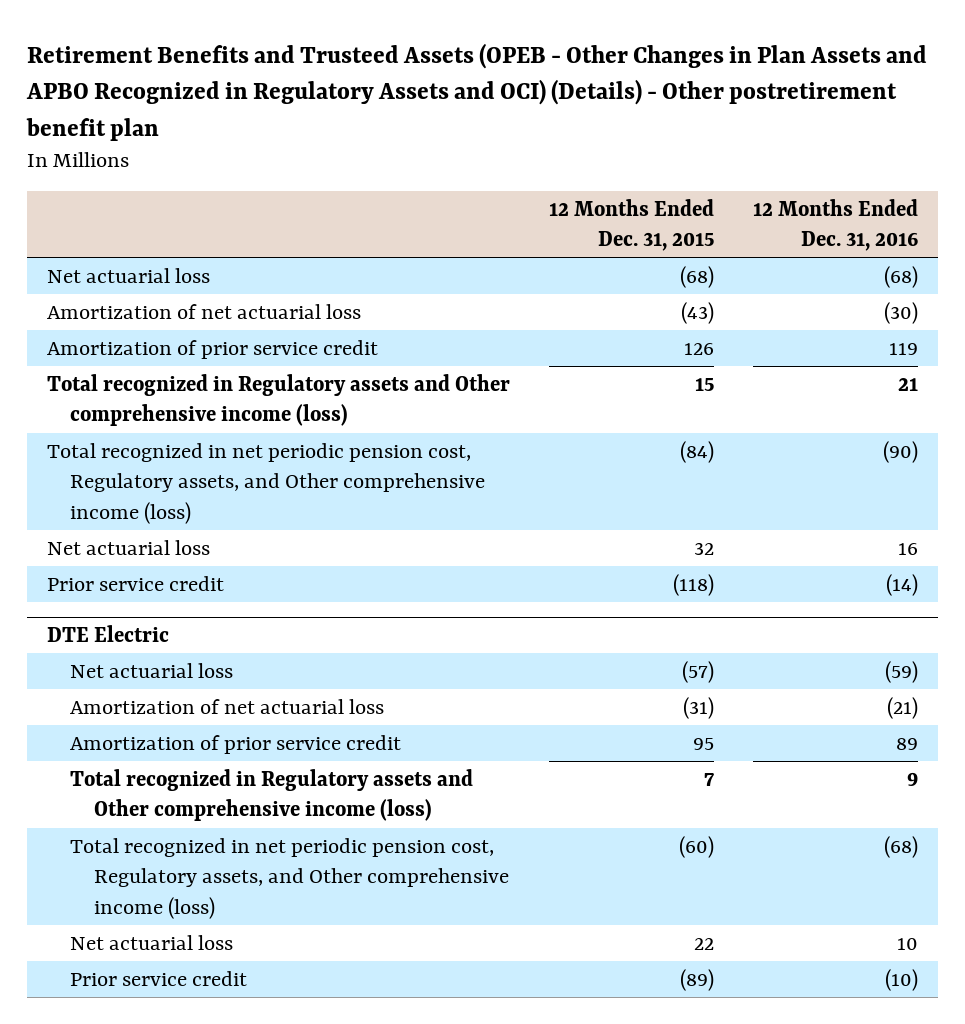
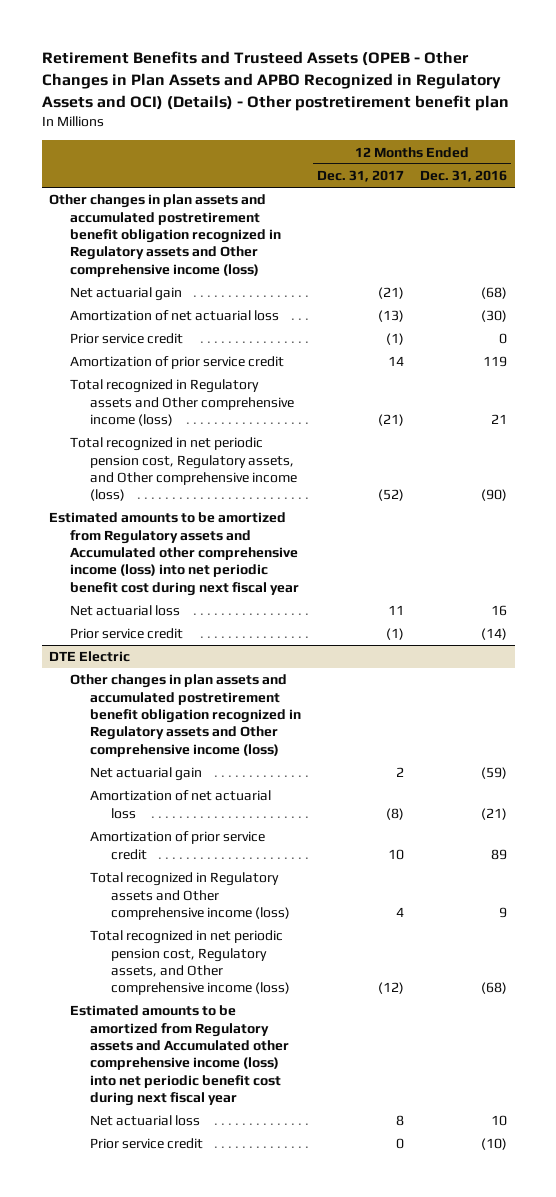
[548,198,714,251] 12 Months Ended Dec. 31, 2015 -> none
none -> [317,170,405,183] Dec. 31, 2017
none -> [49,194,281,277] Other changes in plan assets and accumulated postretirement benefit obligation recognized in Regulatory assets and Other comprehensive income (loss)
[46,267,210,283] Net actuarial loss -> [69,287,182,302] Net actuarial gain
none -> [69,333,183,345] Prior service credit
none -> [49,512,299,596] Estimated amounts to be amortized from Regulatory assets and Accumulated other comprehensive income (loss) into net periodic benefit cost during next fiscal year
none -> [69,674,302,757] Other changes in plan assets and accumulated postretirement benefit obligation recognized in Regulatory assets and Other comprehensive income (loss)
[70,662,234,678] Net actuarial loss -> [90,767,203,782] Net actuarial gain
none -> [69,1005,290,1106] Estimated amounts to be amortized from Regulatory assets and Accumulated other comprehensive income (loss) into net periodic benefit cost during next fiscal year

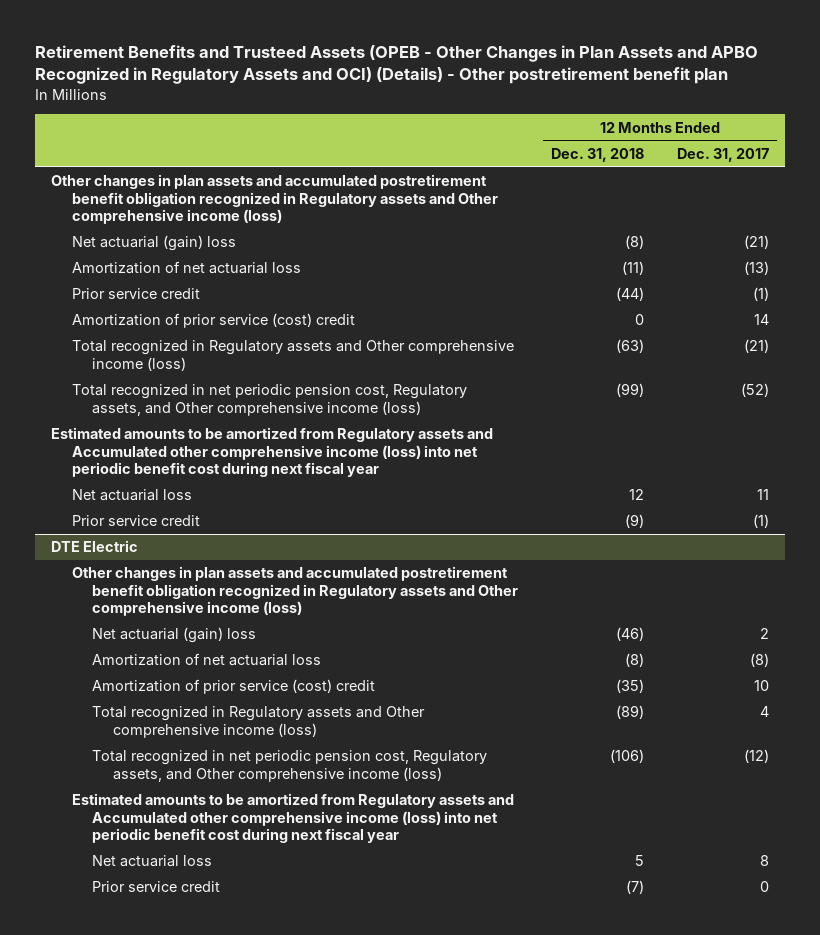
[419,170,507,183] Dec. 31, 2016 -> none
none -> [551,147,645,162] Dec. 31, 2018
[69,287,182,302] Net actuarial gain -> [71,235,236,252] Net actuarial (gain) loss
[69,356,284,370] Amortization of prior service credit -> [71,313,355,329] Amortization of prior service (cost) credit
[90,767,203,782] Net actuarial gain -> [92,627,257,644] Net actuarial (gain) loss
[90,831,266,860] Amortization of prior service credit -> [92,679,376,695] Amortization of prior service (cost) credit

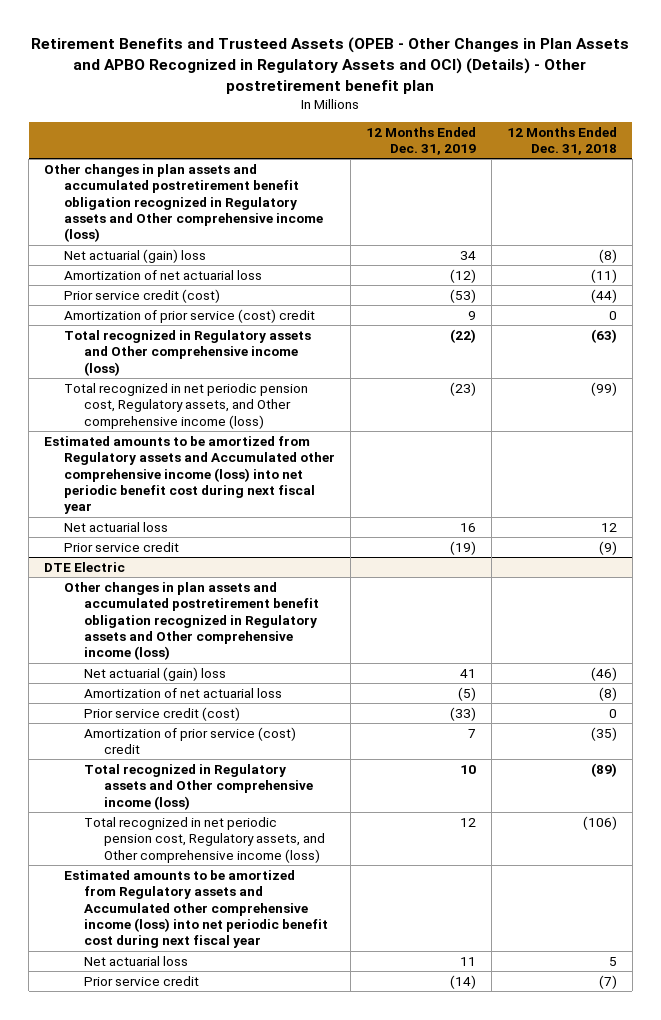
[677,147,770,162] Dec. 31, 2017 -> none
none -> [365,126,476,156] 12 Months Ended Dec. 31, 2019
[71,288,200,300] Prior service credit -> [63,288,220,303] Prior service credit (cost)
none -> [83,706,240,721] Prior service credit (cost)

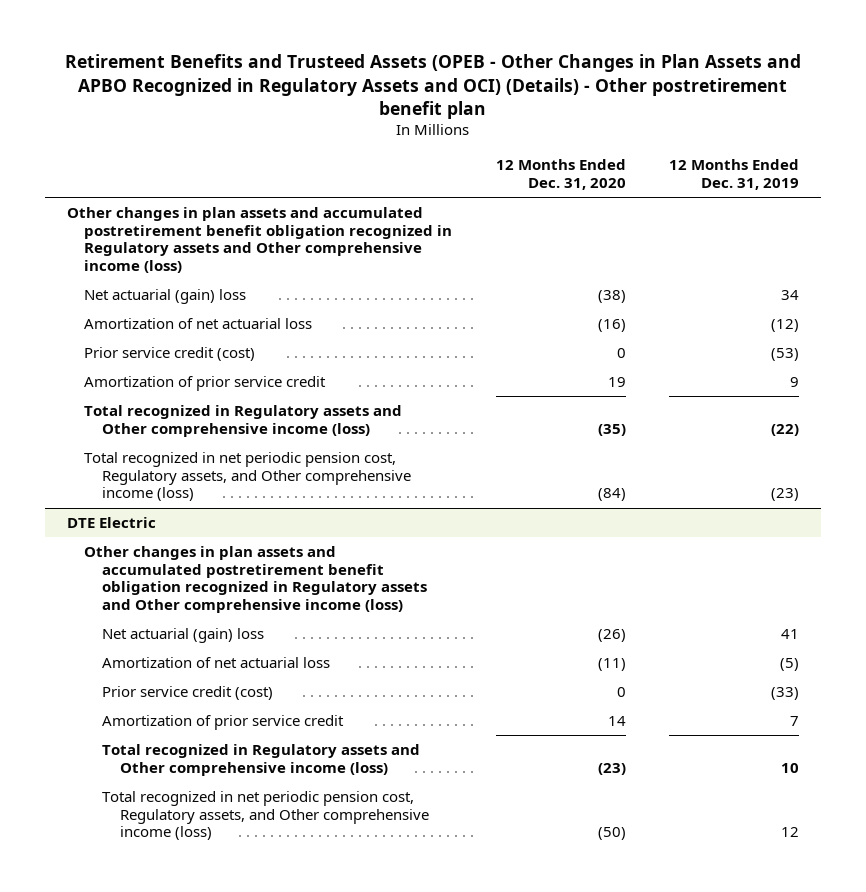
[506,126,617,156] 12 Months Ended Dec. 31, 2018 -> none
none -> [495,159,626,191] 12 Months Ended Dec. 31, 2020
[63,308,315,323] Amortization of prior service (cost) credit -> [84,376,327,392] Amortization of prior service credit
[43,435,335,515] Estimated amounts to be amortized from Regulatory assets and Accumulated other comprehensive income (loss) into net periodic benefit cost during next fiscal year -> none
[63,521,168,532] Net actuarial loss -> none
[63,541,179,552] Prior service credit -> none
[83,726,296,755] Amortization of prior service (cost) credit -> [101,715,344,731] Amortization of prior service credit
[63,869,328,949] Estimated amounts to be amortized from Regulatory assets and Accumulated other comprehensive income (loss) into net periodic benefit cost during next fiscal year -> none
[83,955,188,966] Net actuarial loss -> none
[83,975,199,986] Prior service credit -> none

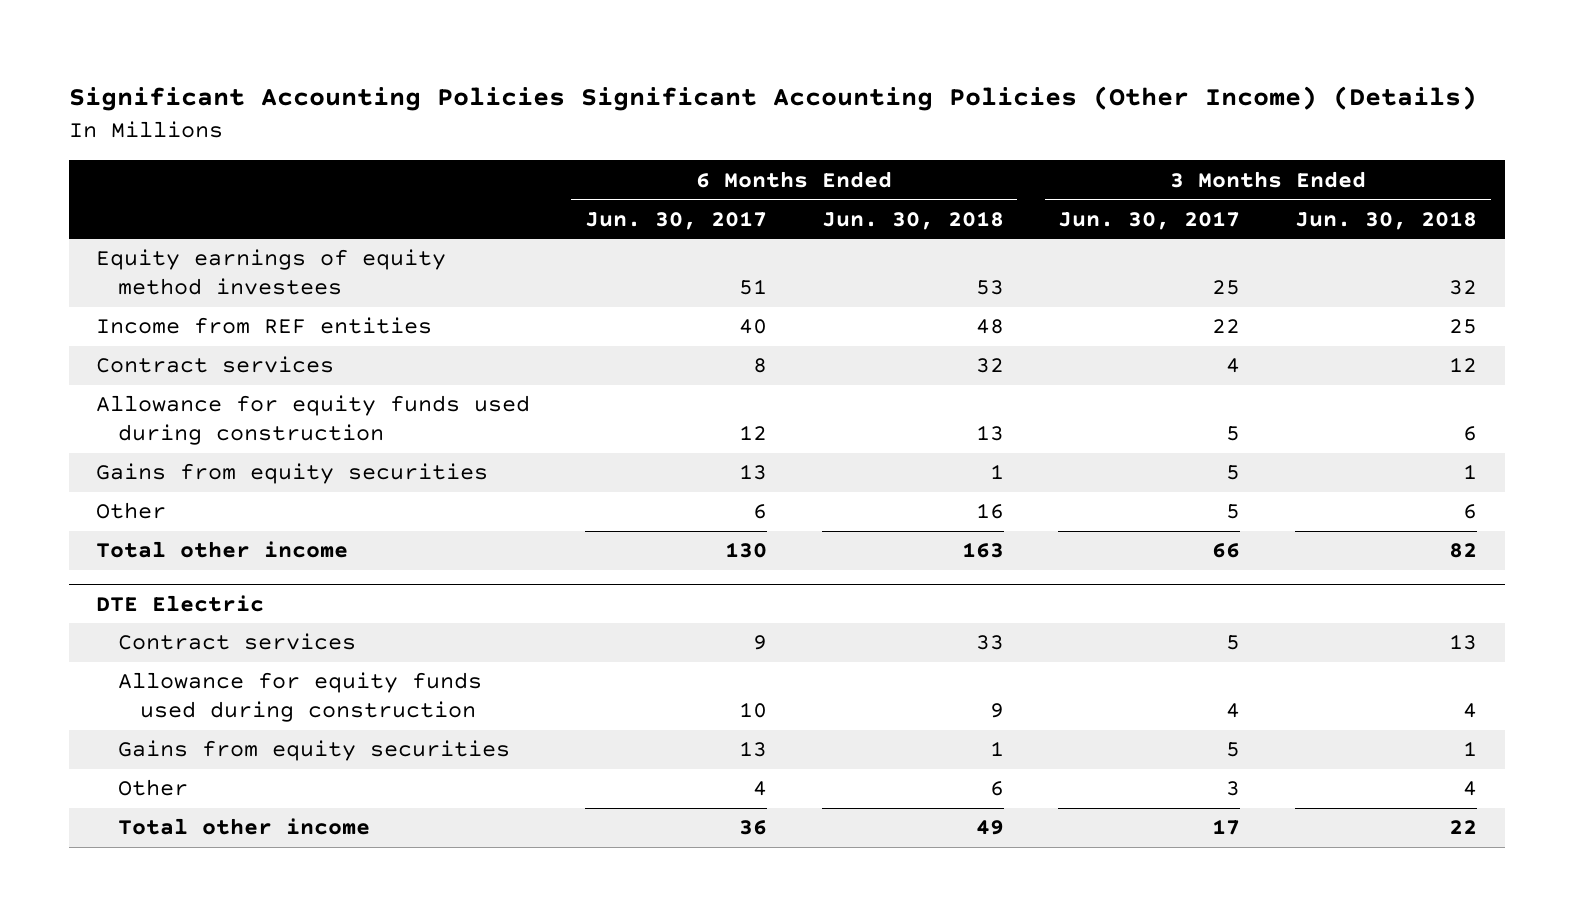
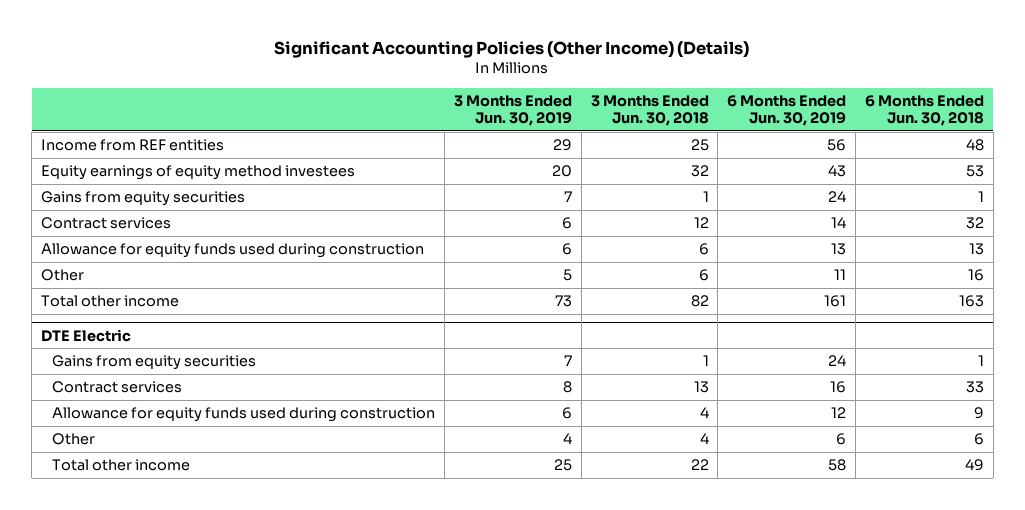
[68,86,1477,112] Significant Accounting Policies Significant Accounting Policies (Other Income) (Details) -> [274,40,750,58] Significant Accounting Policies (Other Income) (Details)
[584,210,767,230] Jun. 30, 2017 -> none
[1058,210,1241,230] Jun. 30, 2017 -> none
none -> [453,94,572,127] 3 Months Ended Jun. 30, 2019
none -> [727,94,847,127] 6 Months Ended Jun. 30, 2019
[95,249,446,296] Equity earnings of equity method investees -> [40,165,355,181] Equity earnings of equity method investees
[95,463,488,485] Gains from equity securities -> [40,191,245,207] Gains from equity securities
[117,740,510,762] Gains from equity securities -> [52,355,257,371] Gains from equity securities

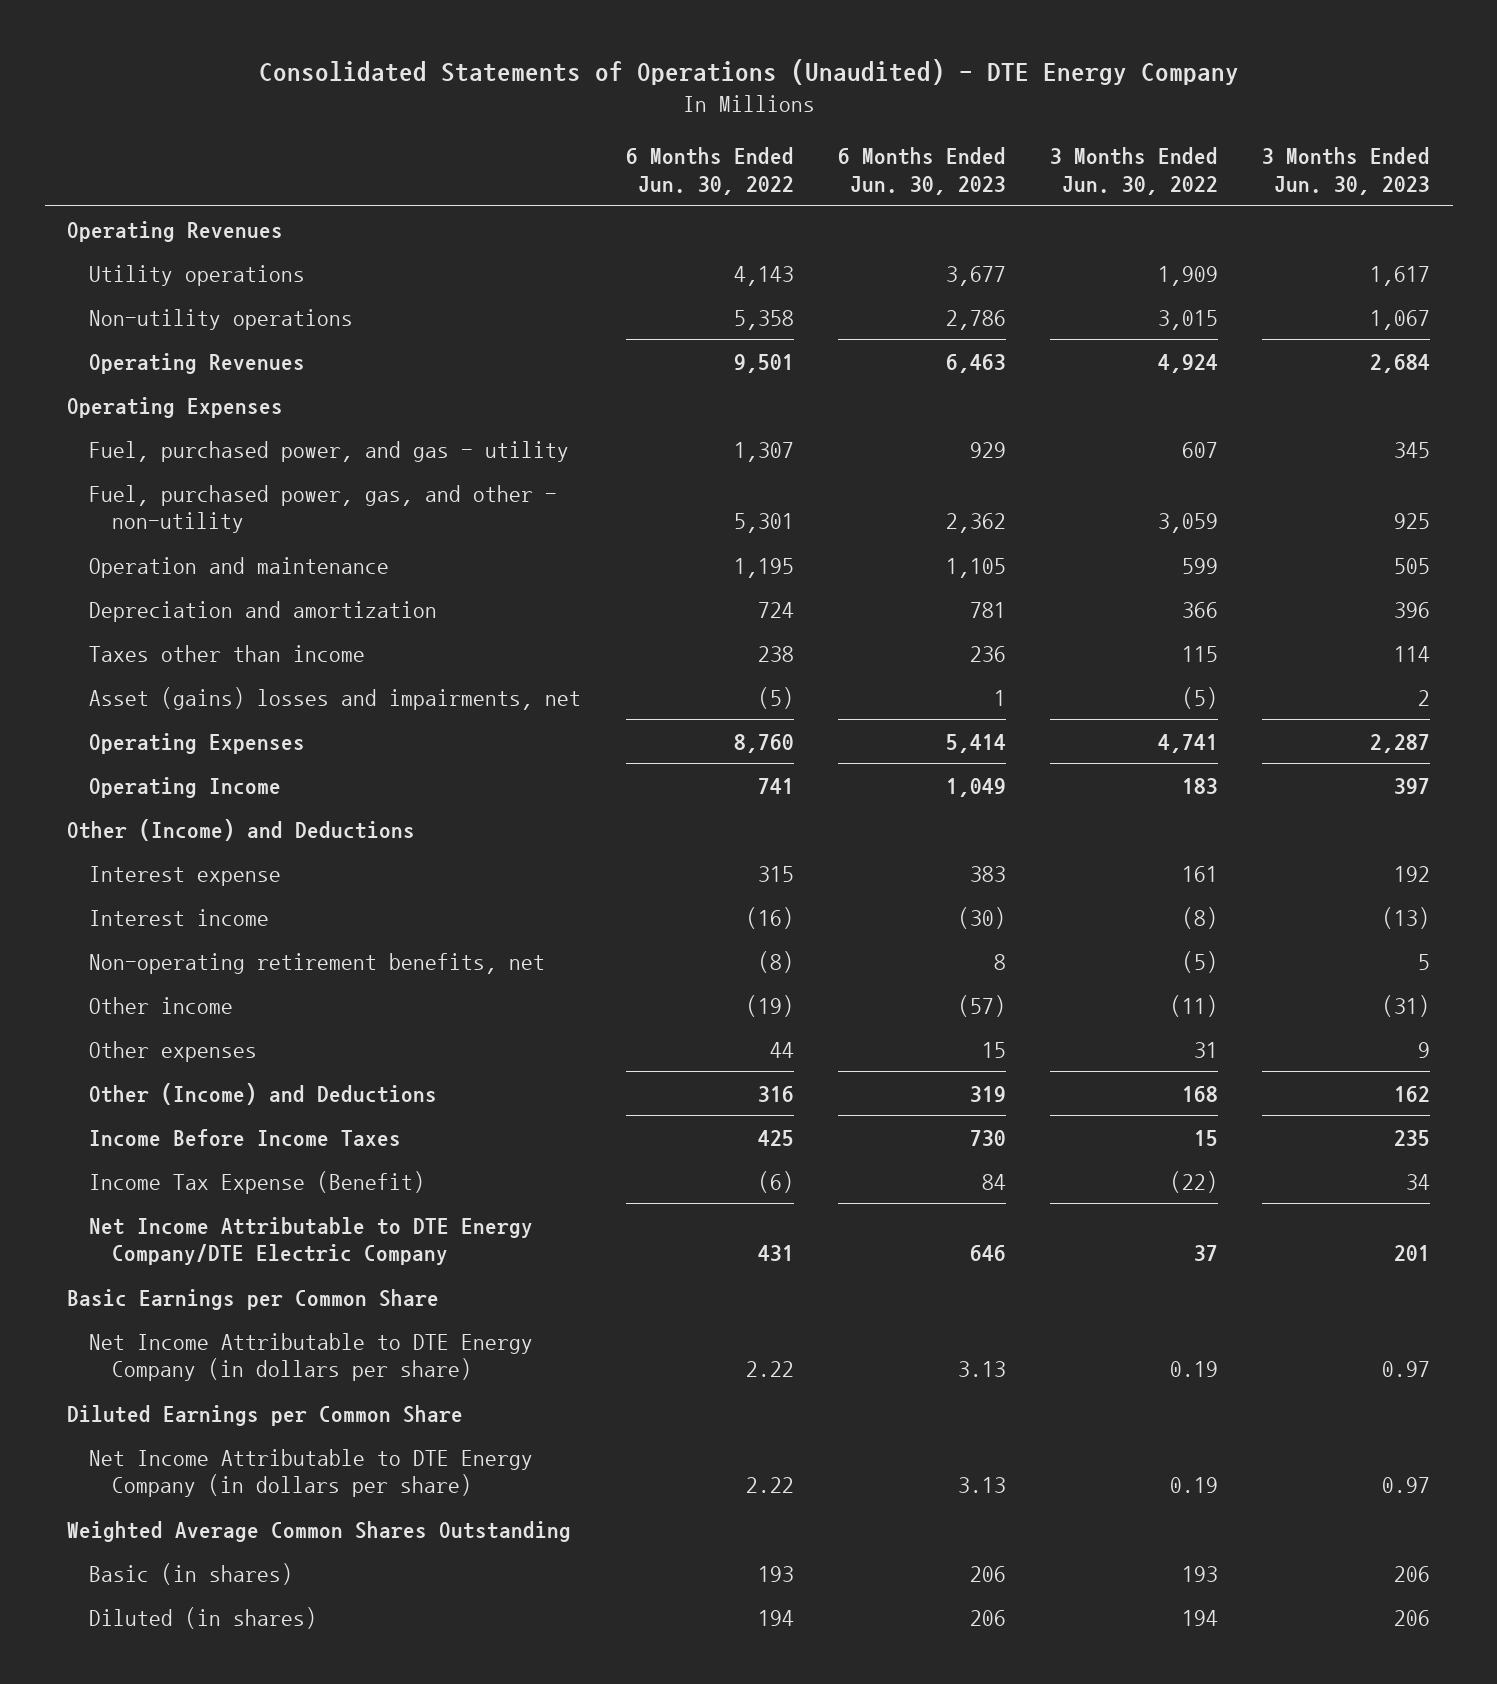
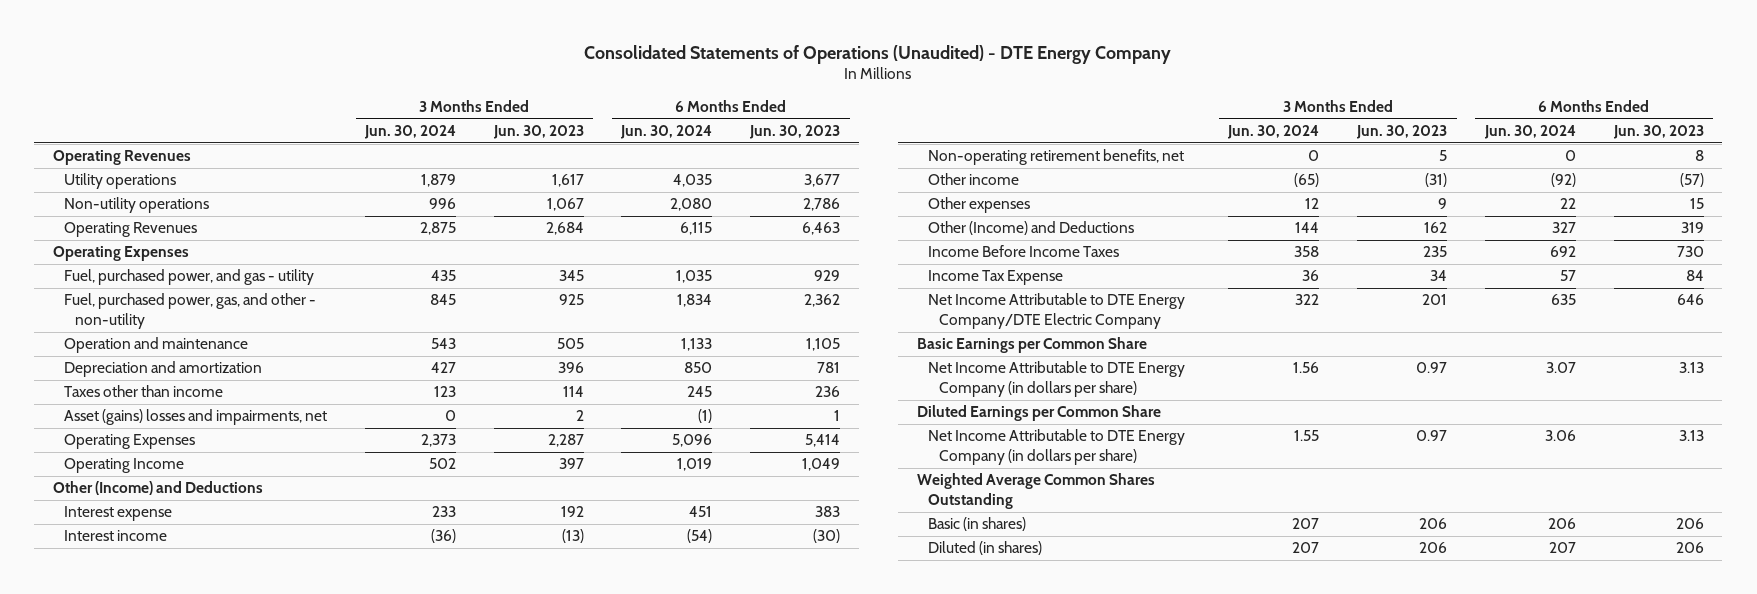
[625,147,794,195] 6 Months Ended Jun. 30, 2022 -> none
[1050,147,1219,195] 3 Months Ended Jun. 30, 2022 -> none
none -> [364,125,457,140] Jun. 30, 2024
none -> [620,125,713,140] Jun. 30, 2024
[89,1170,426,1194] Income Tax Expense (Benefit) -> [927,270,1063,286] Income Tax Expense

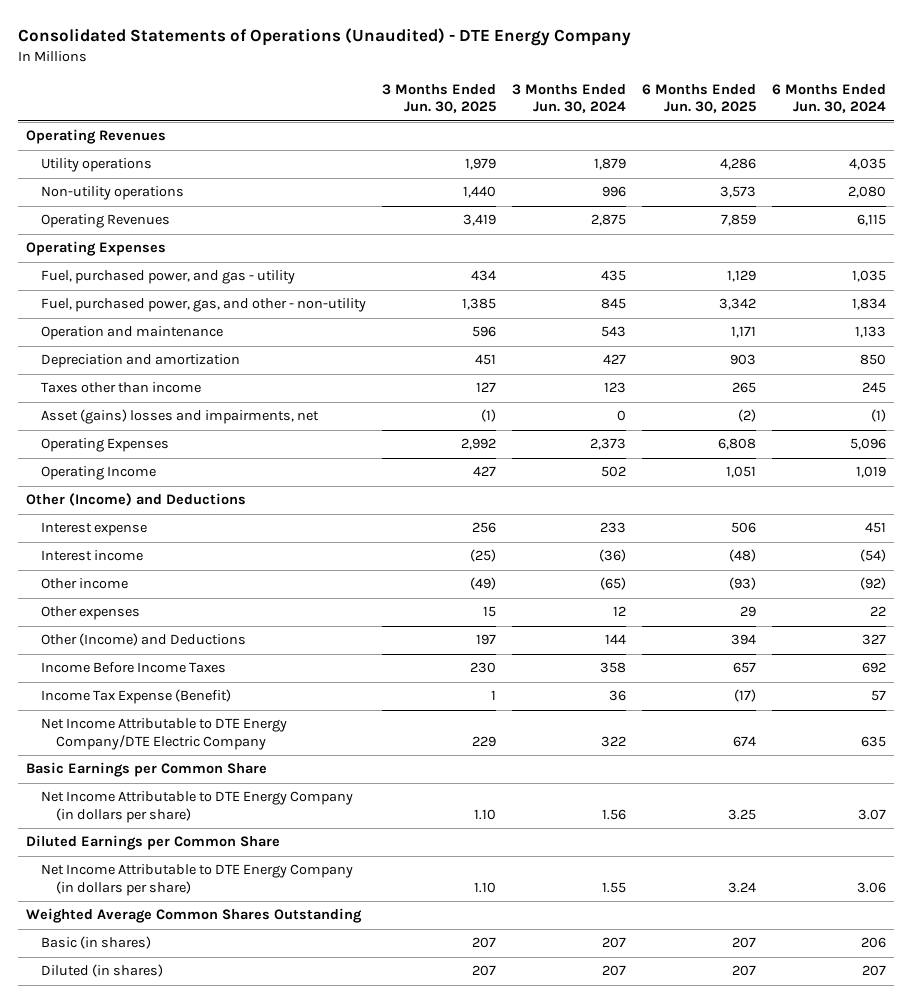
[492,125,584,140] Jun. 30, 2023 -> none
[749,125,841,140] Jun. 30, 2023 -> none
none -> [382,83,497,114] 3 Months Ended Jun. 30, 2025
none -> [641,83,756,114] 6 Months Ended Jun. 30, 2025
[927,149,1184,166] Non-operating retirement benefits, net -> none
[927,270,1063,286] Income Tax Expense -> [41,689,232,705] Income Tax Expense (Benefit)

